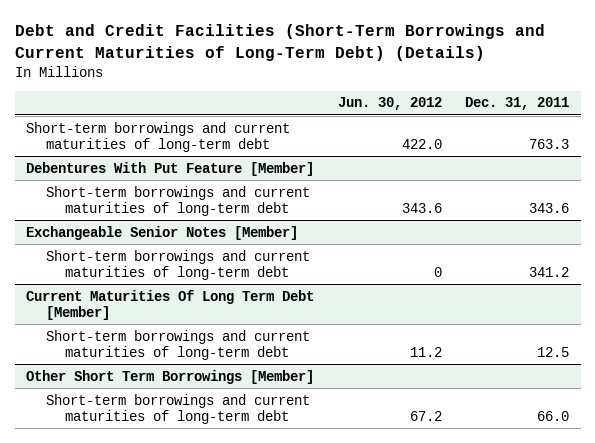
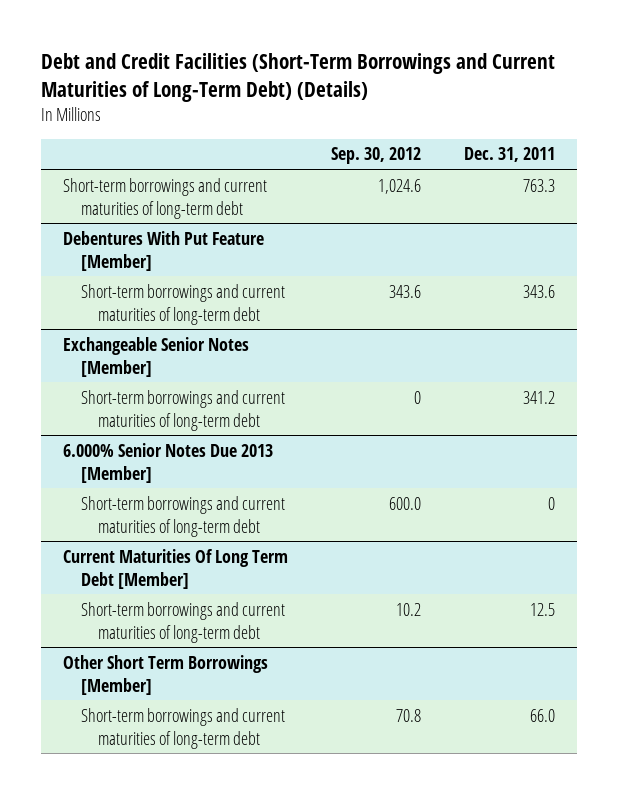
[337,97,442,111] Jun. 30, 2012 -> none
none -> [330,147,421,165] Sep. 30, 2012
none -> [62,442,273,483] 6.000% Senior Notes Due 2013 [Member]
none -> [80,495,285,537] Short-term borrowings and current maturities of long-term debt

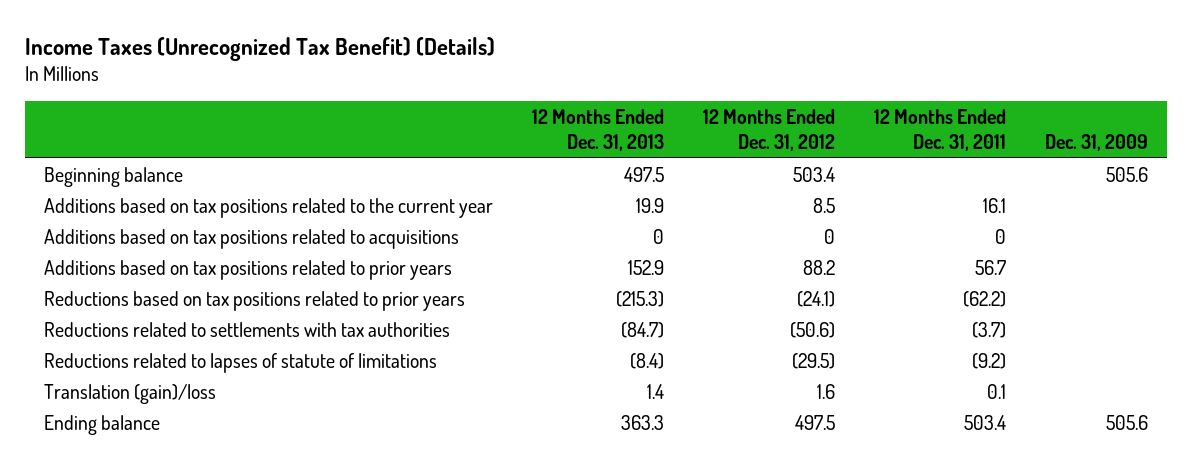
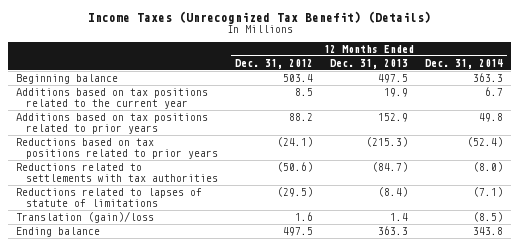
[873,108,1006,152] 12 Months Ended Dec. 31, 2011 -> none
[1044,134,1148,152] Dec. 31, 2009 -> none
none -> [424,58,503,69] Dec. 31, 2014
[44,228,460,249] Additions based on tax positions related to acquisitions -> none

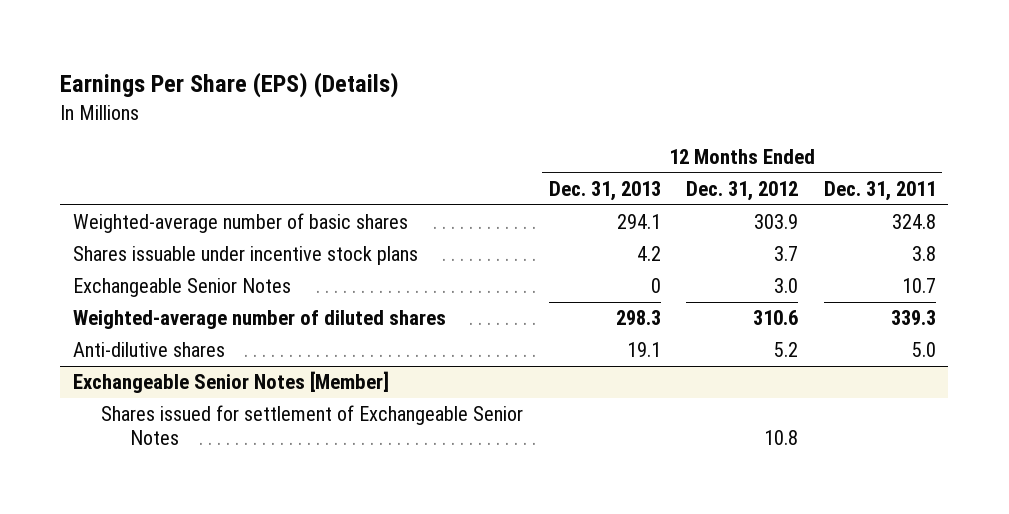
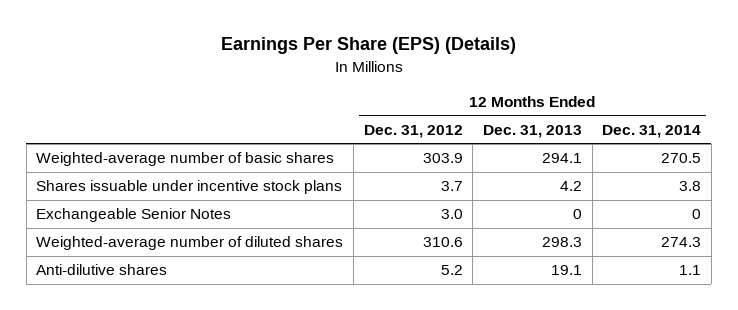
[823,181,936,202] Dec. 31, 2011 -> none
none -> [602,124,702,138] Dec. 31, 2014
[72,371,389,394] Exchangeable Senior Notes [Member] -> none
[101,405,524,446] Shares issued for settlement of Exchangeable Senior Notes -> none

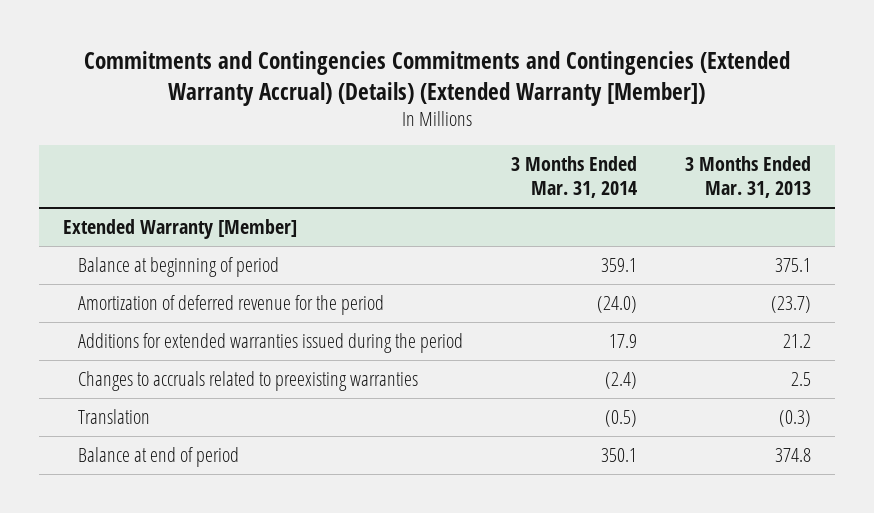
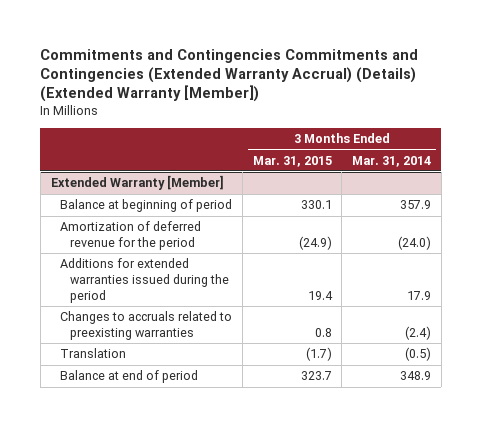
[685,156,812,199] 3 Months Ended Mar. 31, 2013 -> none
none -> [252,155,332,167] Mar. 31, 2015
[601,257,638,272] 359.1 -> [400,200,432,210] 357.9
[601,447,638,462] 350.1 -> [400,371,432,381] 348.9

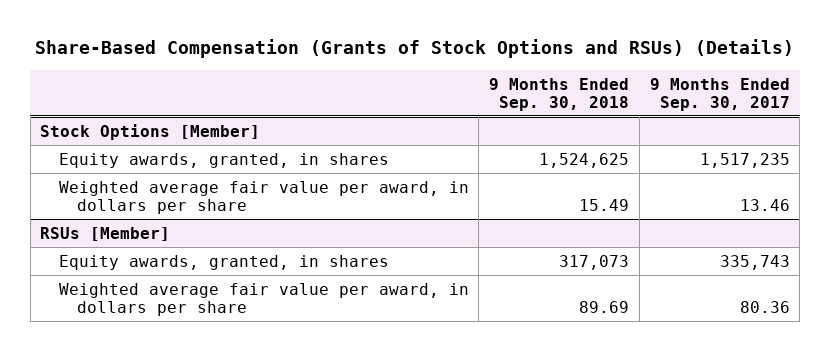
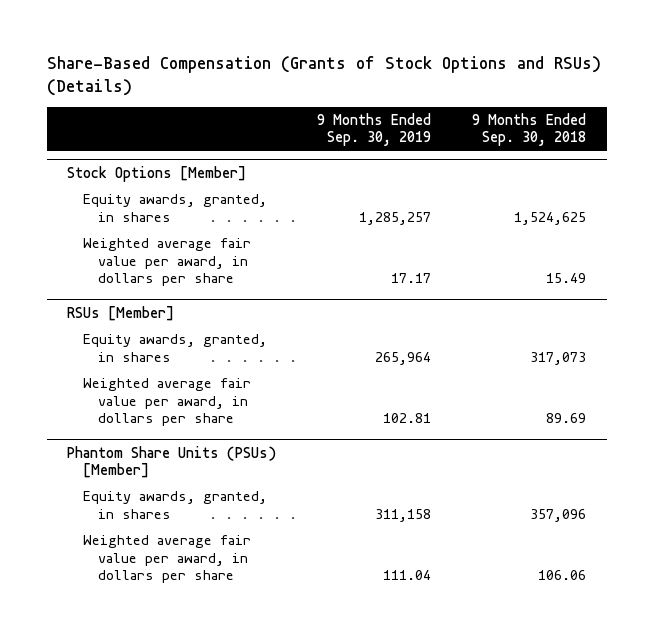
[649,77,790,111] 9 Months Ended Sep. 30, 2017 -> none
none -> [317,112,432,147] 9 Months Ended Sep. 30, 2019
none -> [67,445,277,479] Phantom Share Units (PSUs) [Member]
none -> [82,491,267,519] Equity awards, granted, in shares
none -> [82,535,251,584] Weighted average fair value per award, in dollars per share

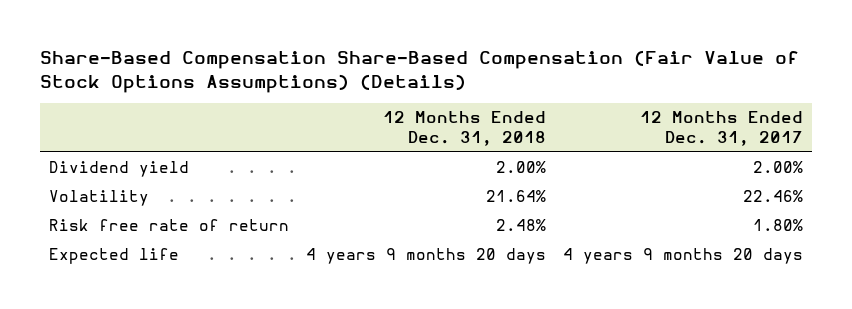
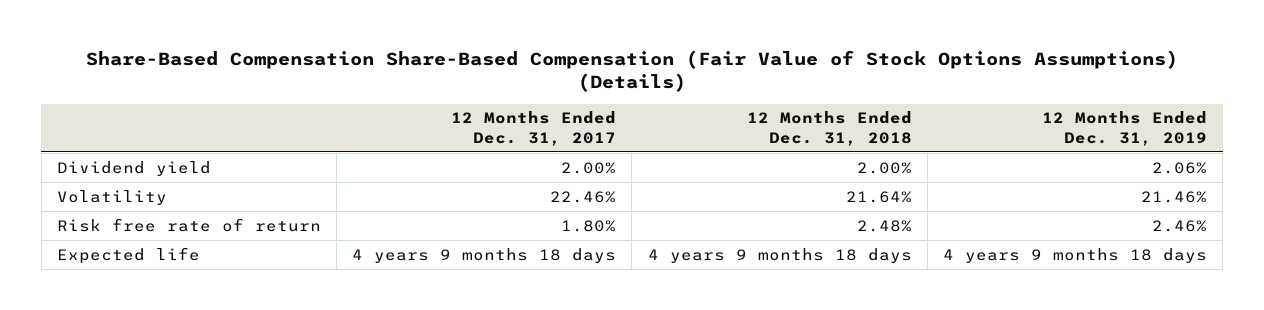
none -> [1042,111,1208,146] 12 Months Ended Dec. 31, 2019
[305,248,546,265] 4 years 9 months 20 days -> [647,247,912,263] 4 years 9 months 18 days
[562,248,803,265] 4 years 9 months 20 days -> [352,247,617,263] 4 years 9 months 18 days

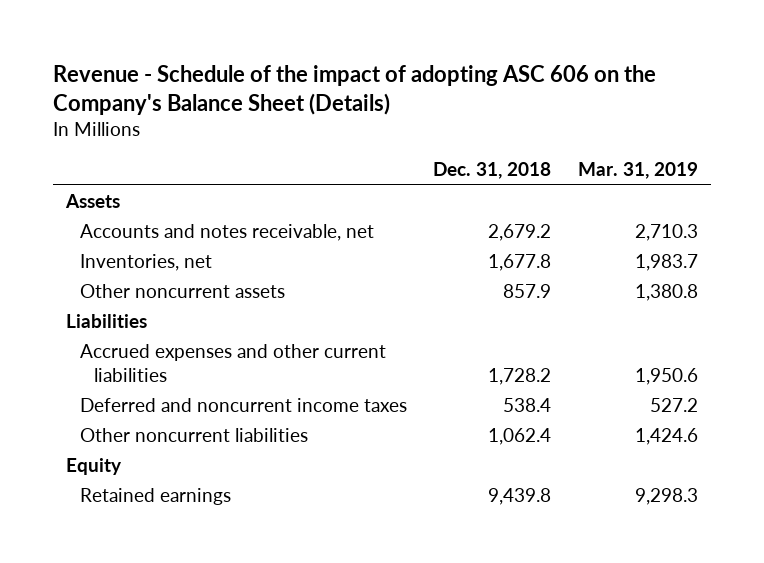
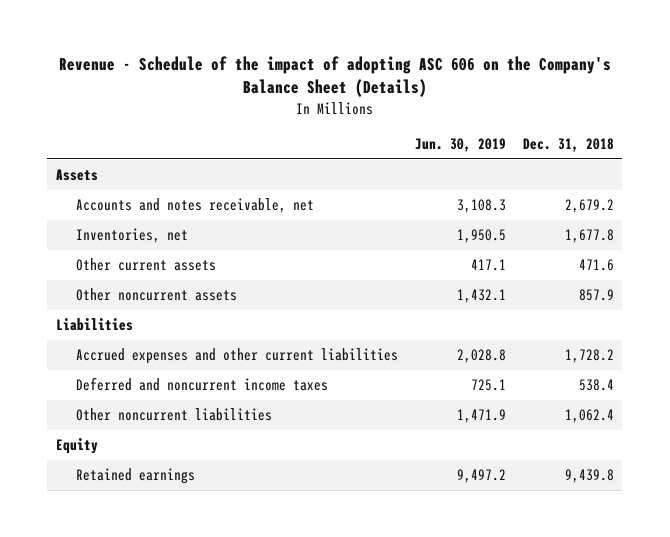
[577,162,698,180] Mar. 31, 2019 -> none
none -> [414,137,506,152] Jun. 30, 2019
none -> [75,258,216,272] Other current assets

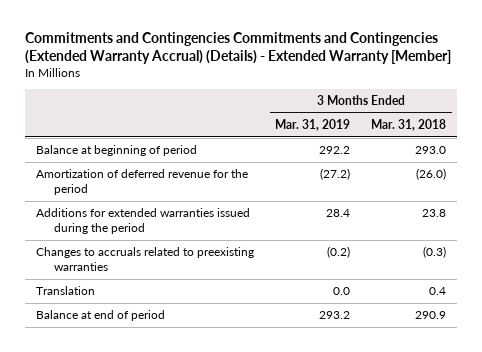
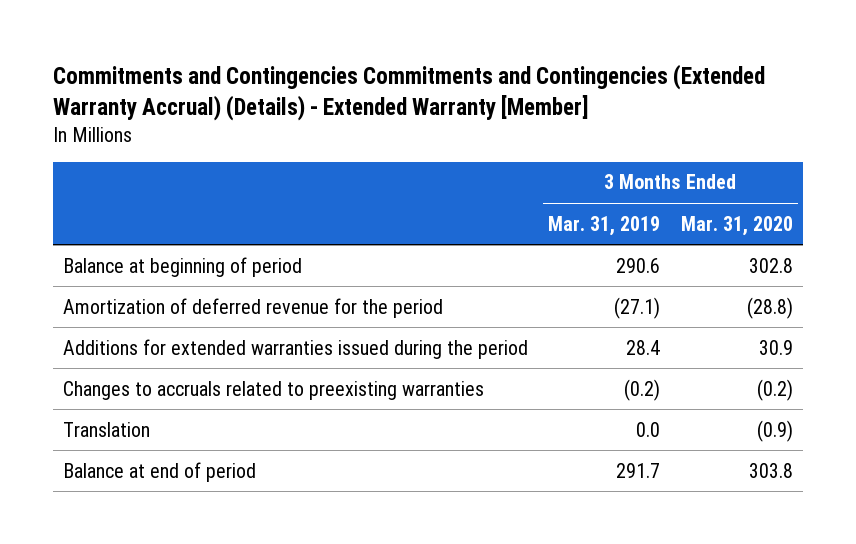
[371,118,447,131] Mar. 31, 2018 -> none
none -> [680,215,793,236] Mar. 31, 2020
[318,146,350,155] 292.2 -> [616,257,661,273] 290.6
[319,168,350,181] (27.2) -> [614,296,661,319] (27.1)
[318,311,350,320] 293.2 -> [616,462,661,478] 291.7

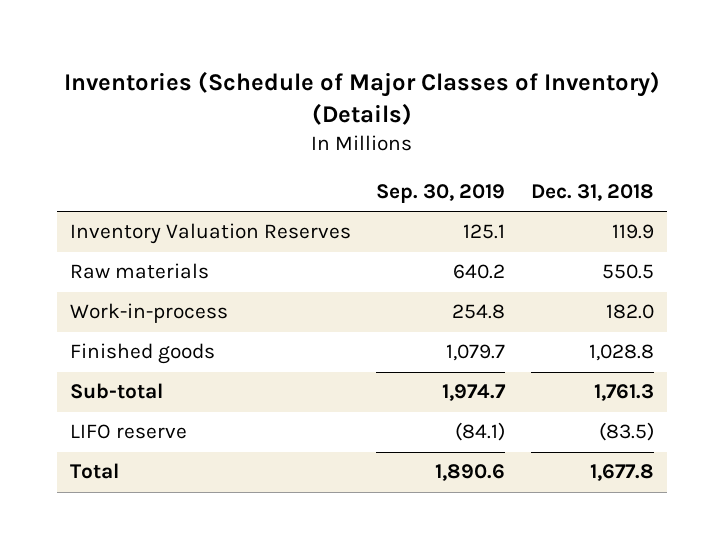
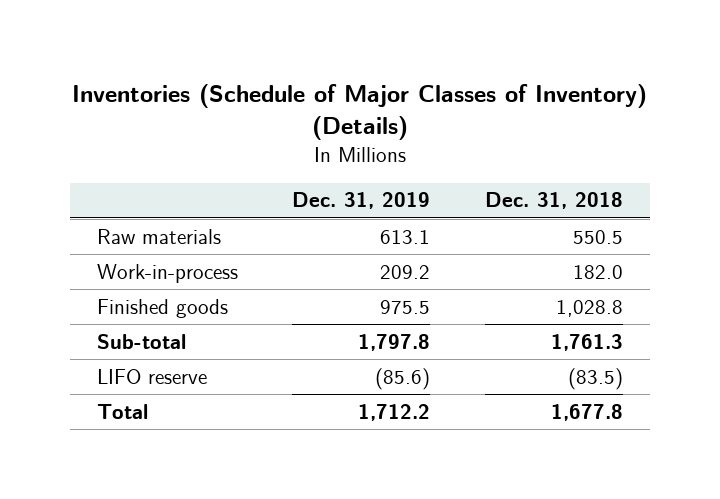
[376,183,506,203] Sep. 30, 2019 -> none
none -> [292,192,431,210] Dec. 31, 2019
[69,223,351,245] Inventory Valuation Reserves -> none

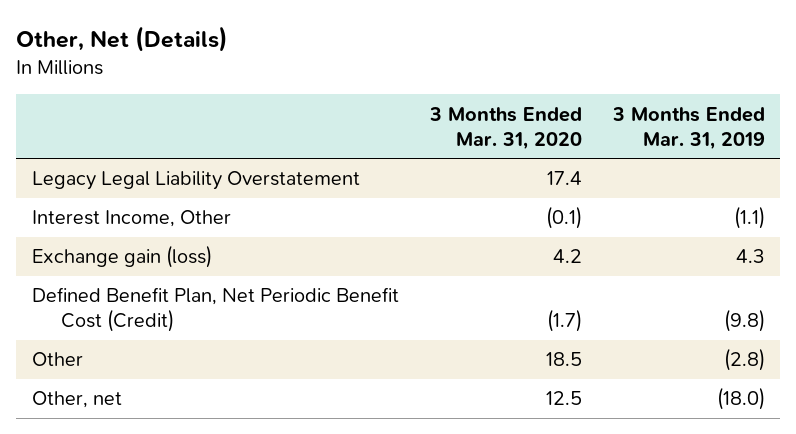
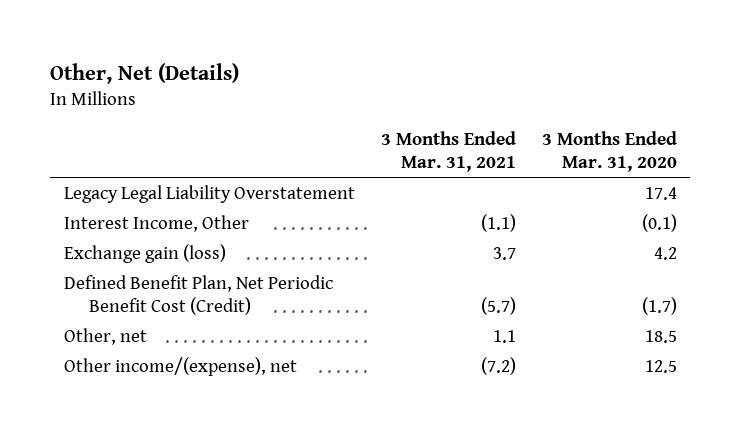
[611,106,765,150] 3 Months Ended Mar. 31, 2019 -> none
none -> [380,131,516,173] 3 Months Ended Mar. 31, 2021
[31,352,83,367] Other -> none
[545,391,582,406] 12.5 -> [645,330,678,344] 18.5
none -> [63,357,297,377] Other income/(expense), net

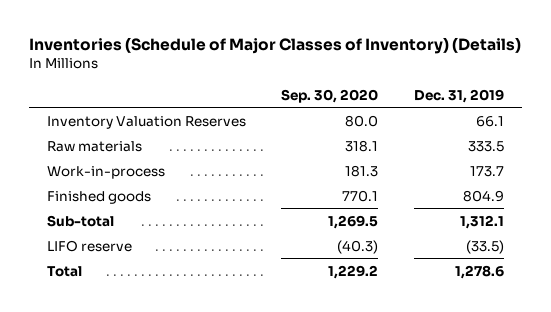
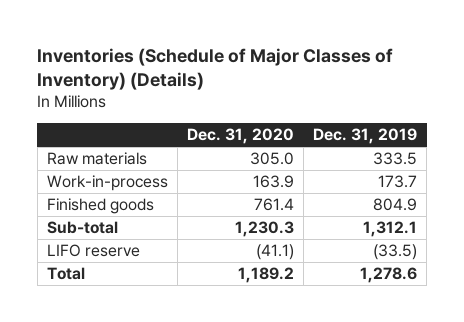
[281,88,379,103] Sep. 30, 2020 -> none
none -> [186,128,294,145] Dec. 31, 2020
[46,115,246,129] Inventory Valuation Reserves -> none

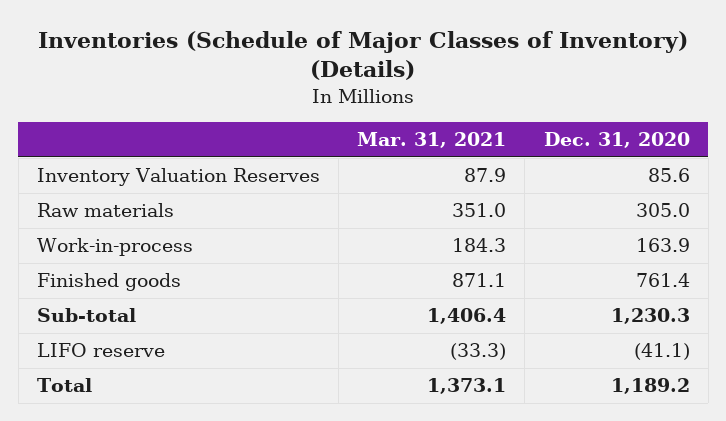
[313,128,418,145] Dec. 31, 2019 -> none
none -> [357,132,507,149] Mar. 31, 2021
none -> [36,168,320,187] Inventory Valuation Reserves

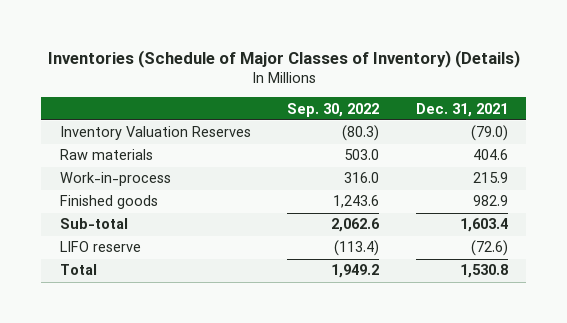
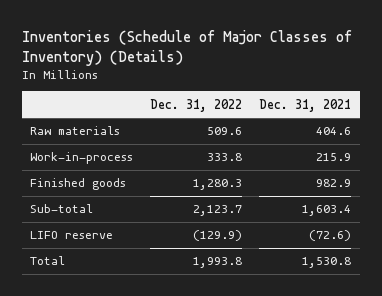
[287,102,380,117] Sep. 30, 2022 -> none
none -> [150,98,243,112] Dec. 31, 2022
[59,126,251,141] Inventory Valuation Reserves -> none

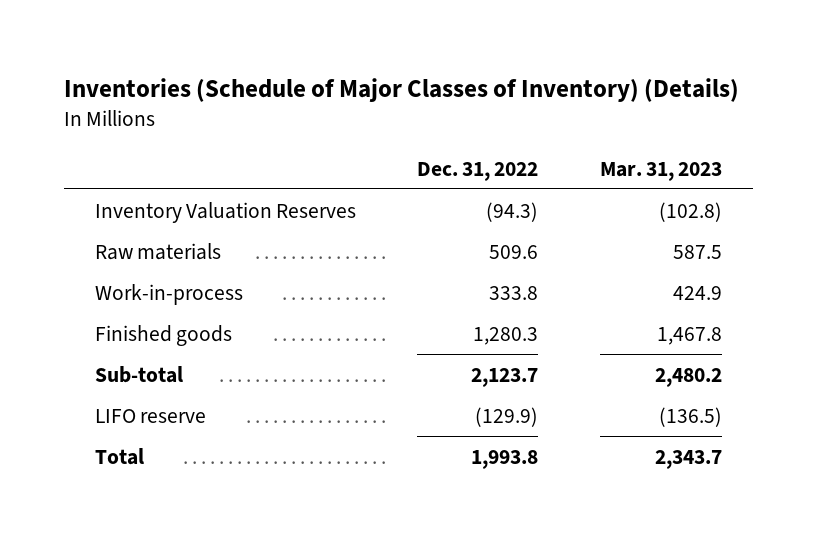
[259,98,352,112] Dec. 31, 2021 -> none
none -> [600,161,723,181] Mar. 31, 2023
none -> [94,201,356,223] Inventory Valuation Reserves

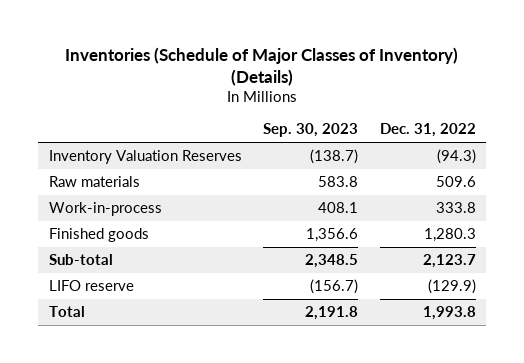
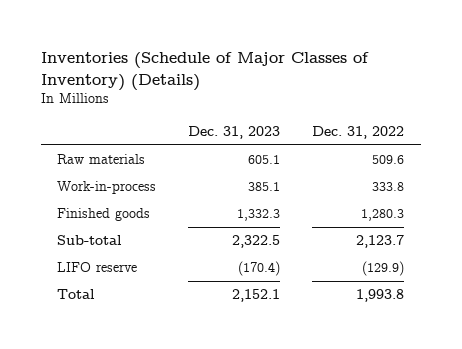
[263,123,359,138] Sep. 30, 2023 -> none
none -> [188,125,281,139] Dec. 31, 2023
[48,149,242,164] Inventory Valuation Reserves -> none

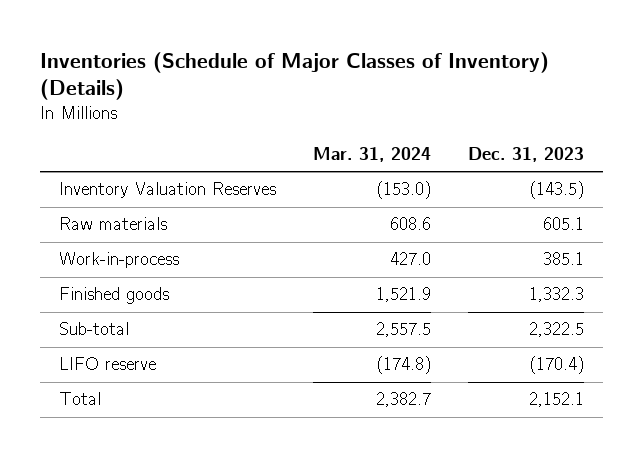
[312,125,405,139] Dec. 31, 2022 -> none
none -> [313,146,432,162] Mar. 31, 2024
none -> [58,182,276,199] Inventory Valuation Reserves

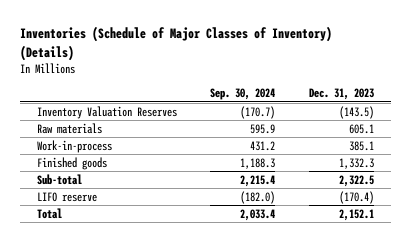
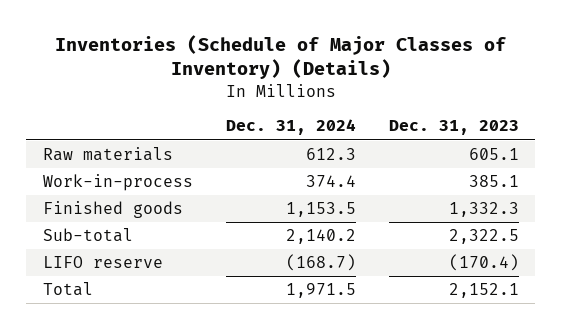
[210,88,276,101] Sep. 30, 2024 -> none
none -> [225,119,356,136] Dec. 31, 2024
[36,105,177,119] Inventory Valuation Reserves -> none

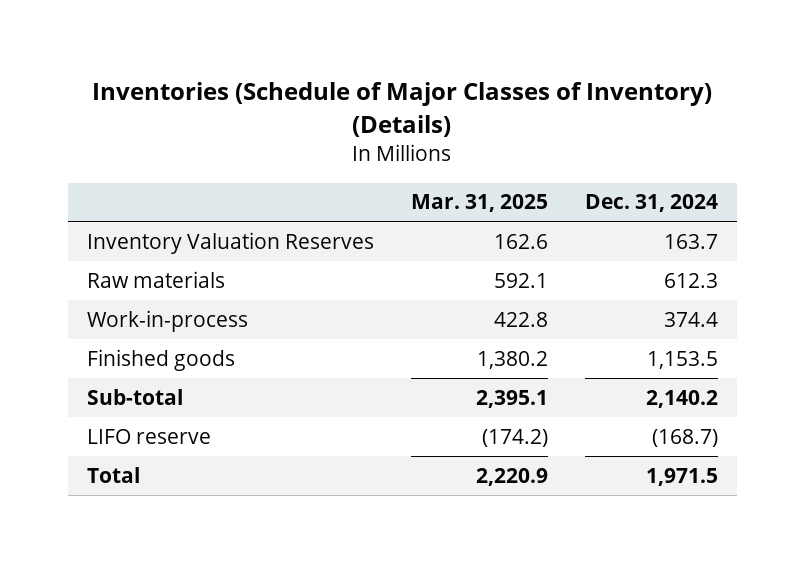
[388,120,519,136] Dec. 31, 2023 -> none
none -> [410,194,548,213] Mar. 31, 2025
none -> [86,231,374,254] Inventory Valuation Reserves

